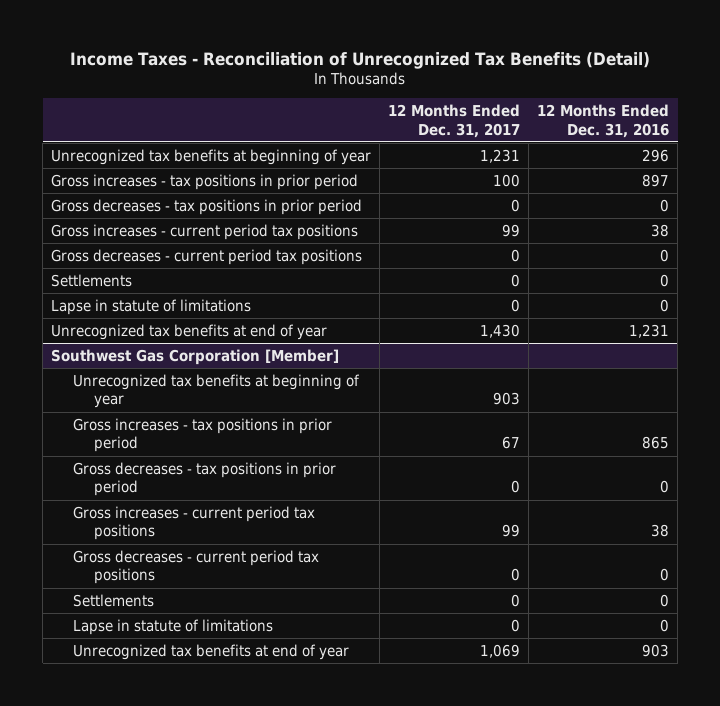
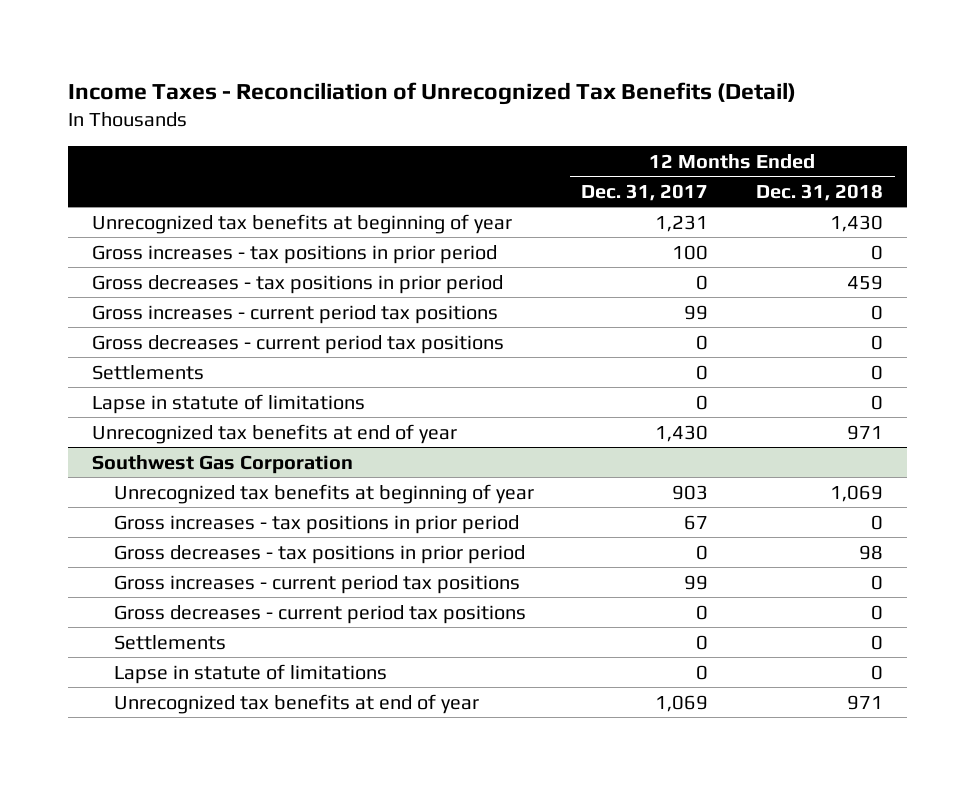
[537,104,670,138] 12 Months Ended Dec. 31, 2016 -> none
none -> [755,183,883,201] Dec. 31, 2018
[51,348,340,365] Southwest Gas Corporation [Member] -> [92,454,354,474] Southwest Gas Corporation

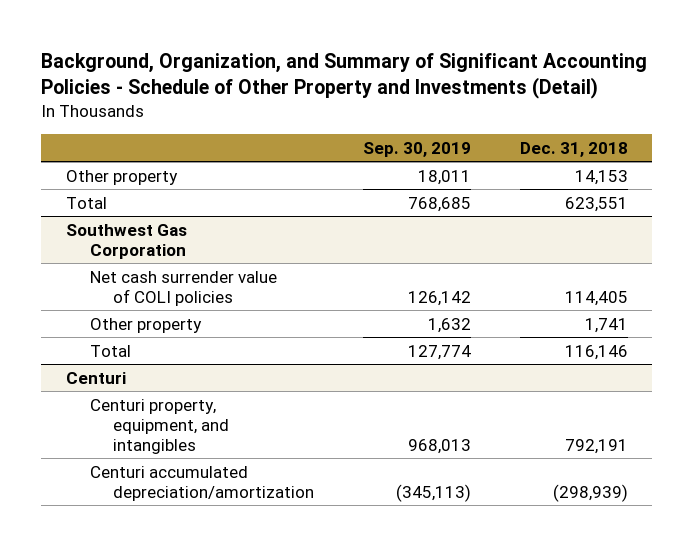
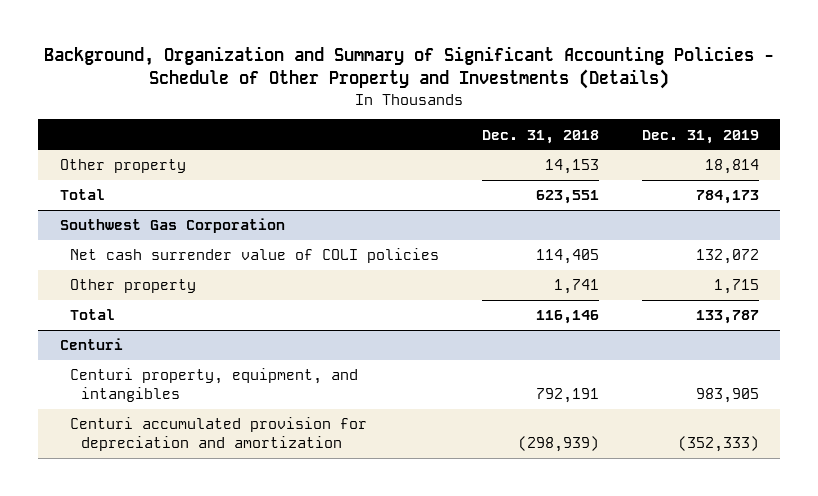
[41,52,648,100] Background, Organization, and Summary of Significant Accounting Policies - Schedule of Other Property and Investments (Detail) -> [44,46,775,90] Background, Organization and Summary of Significant Accounting Policies - Schedule of Other Property and Investments (Details)
[363,141,472,157] Sep. 30, 2019 -> none
none -> [641,129,759,144] Dec. 31, 2019
[89,465,315,501] Centuri accumulated depreciation/amortization -> [70,417,368,452] Centuri accumulated provision for depreciation and amortization

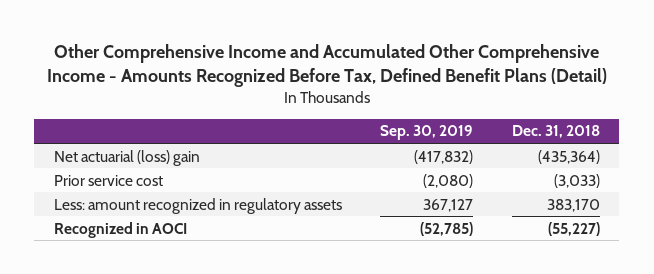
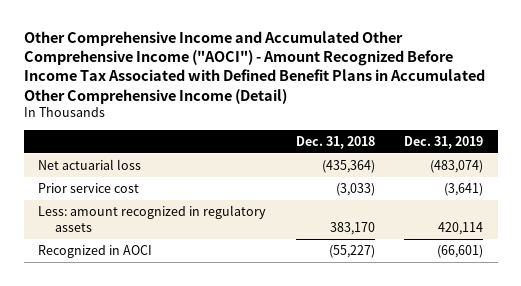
[46,44,607,88] Other Comprehensive Income and Accumulated Other Comprehensive Income - Amounts Recognized Before Tax, Defined Benefit Plans (Detail) -> [23,30,485,104] Other Comprehensive Income and Accumulated Other Comprehensive Income ("AOCI") - Amount Recognized Before Income Tax Associated with Defined Benefit Plans in Accumulated Other Comprehensive Income (Detail)
[380,125,474,141] Sep. 30, 2019 -> none
none -> [404,135,484,149] Dec. 31, 2019
[53,149,200,166] Net actuarial (loss) gain -> [38,159,142,171] Net actuarial loss

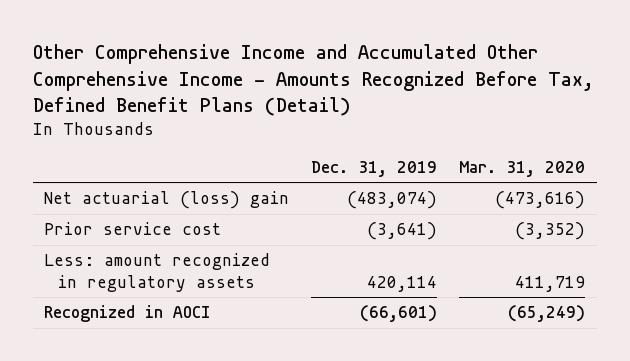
[23,30,485,104] Other Comprehensive Income and Accumulated Other Comprehensive Income ("AOCI") - Amount Recognized Before Income Tax Associated with Defined Benefit Plans in Accumulated Other Comprehensive Income (Detail) -> [32,44,594,116] Other Comprehensive Income and Accumulated Other Comprehensive Income - Amounts Recognized Before Tax, Defined Benefit Plans (Detail)
[295,135,375,149] Dec. 31, 2018 -> none
none -> [459,160,586,177] Mar. 31, 2020
[38,159,142,171] Net actuarial loss -> [44,191,290,210] Net actuarial (loss) gain

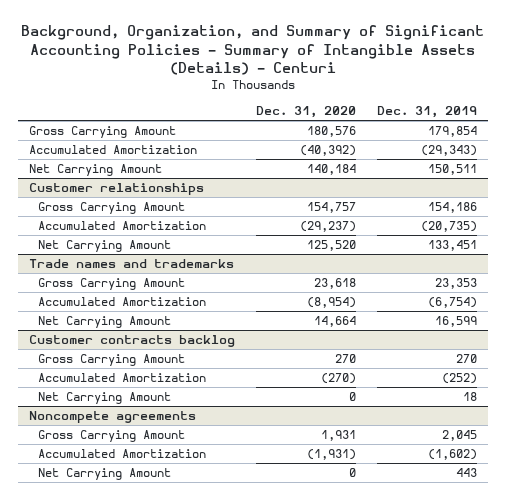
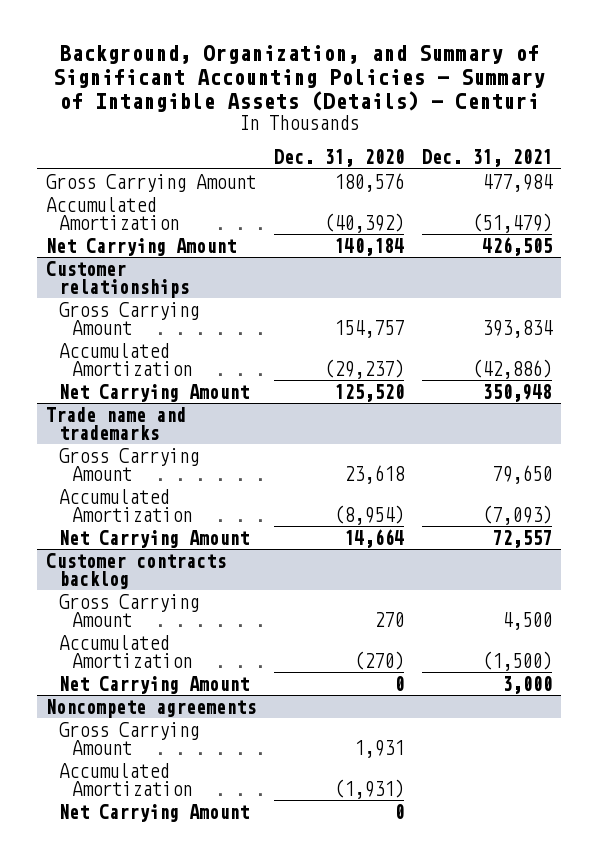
[377,106,478,119] Dec. 31, 2019 -> none
none -> [421,149,552,168] Dec. 31, 2021
[28,259,234,269] Trade names and trademarks -> [45,406,186,440] Trade name and trademarks

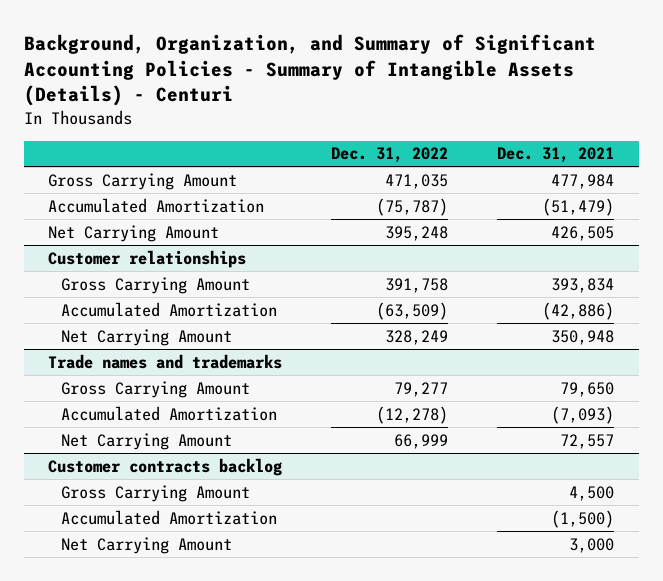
[273,149,404,168] Dec. 31, 2020 -> none
none -> [331,147,449,164] Dec. 31, 2022
[45,406,186,440] Trade name and trademarks -> [48,353,283,369] Trade names and trademarks
[45,698,256,718] Noncompete agreements -> none
[58,721,199,755] Gross Carrying Amount -> none
[58,762,192,796] Accumulated Amortization -> none
[58,803,249,822] Net Carrying Amount -> none

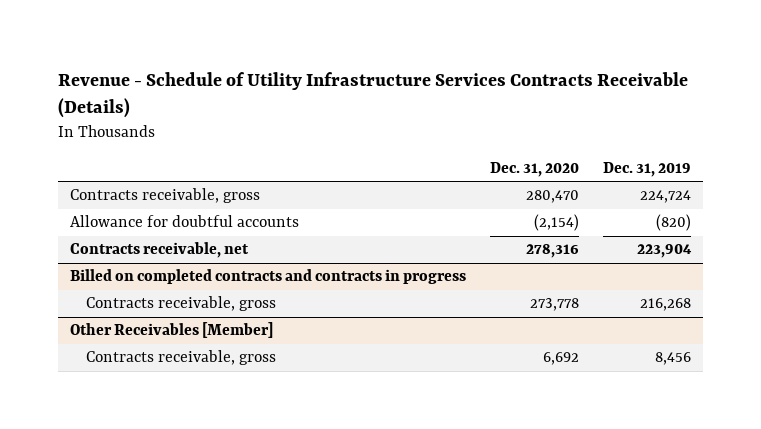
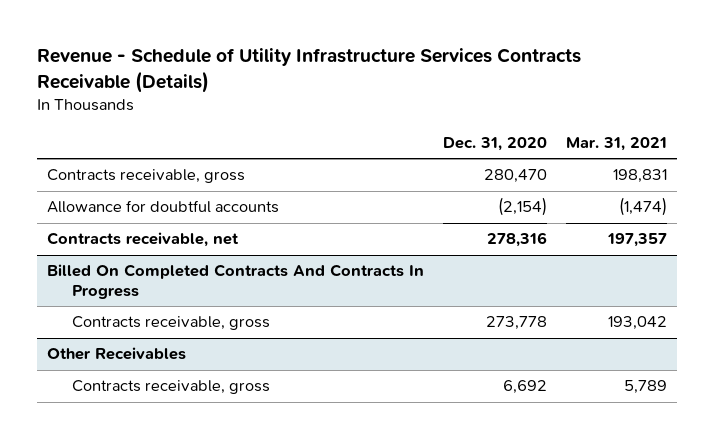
[603,161,692,177] Dec. 31, 2019 -> none
none -> [566,136,668,151] Mar. 31, 2021
[70,269,467,285] Billed on completed contracts and contracts in progress -> [46,264,424,299] Billed On Completed Contracts And Contracts In Progress
[70,322,274,339] Other Receivables [Member] -> [46,347,186,361] Other Receivables

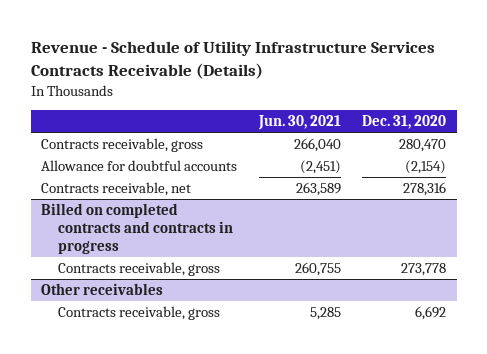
[566,136,668,151] Mar. 31, 2021 -> none
none -> [257,115,341,131] Jun. 30, 2021
[46,264,424,299] Billed On Completed Contracts And Contracts In Progress -> [41,202,233,254] Billed on completed contracts and contracts in progress
[46,347,186,361] Other Receivables -> [41,282,164,295] Other receivables

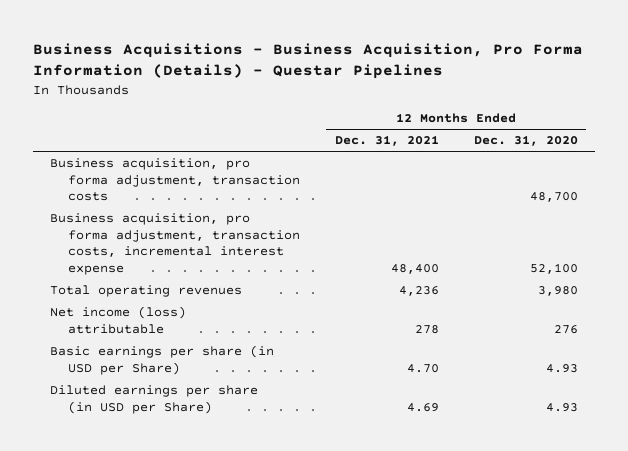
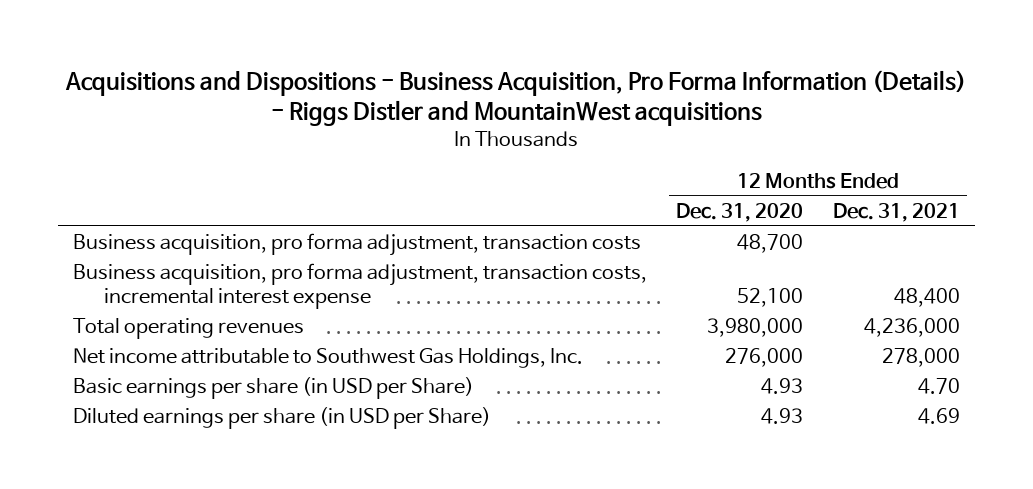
[32,42,583,80] Business Acquisitions - Business Acquisition, Pro Forma Information (Details) - Questar Pipelines -> [65,69,967,127] Acquisitions and Dispositions - Business Acquisition, Pro Forma Information (Details) - Riggs Distler and MountainWest acquisitions
[398,285,439,296] 4,236 -> [864,318,961,338] 4,236,000
[537,285,578,296] 3,980 -> [707,318,804,338] 3,980,000
[50,305,187,334] Net income (loss) attributable -> [72,348,583,369] Net income attributable to Southwest Gas Holdings, Inc.
[414,324,439,334] 278 -> [882,348,961,368] 278,000
[553,324,578,334] 276 -> [725,348,804,368] 276,000

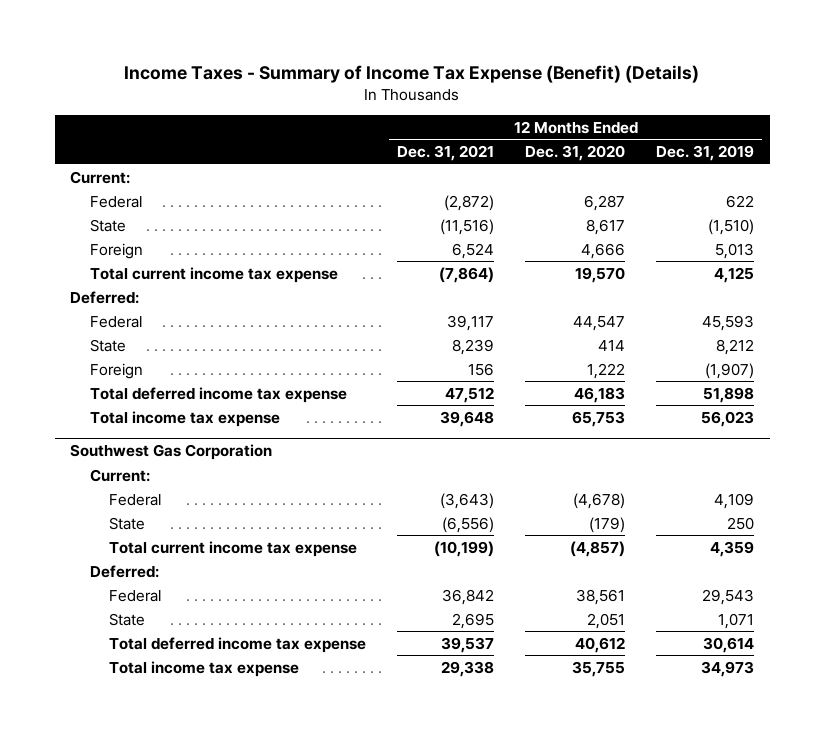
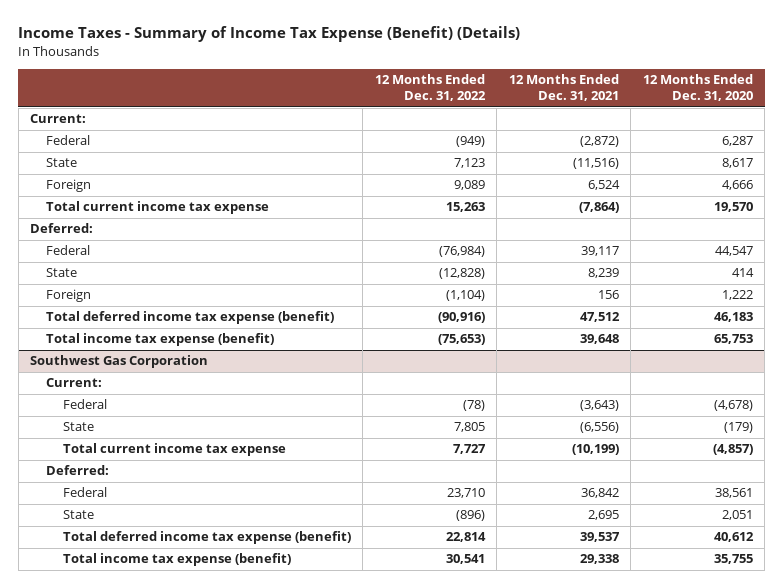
[656,145,755,162] Dec. 31, 2019 -> none
none -> [374,74,486,102] 12 Months Ended Dec. 31, 2022
[89,386,347,403] Total deferred income tax expense -> [46,311,335,325] Total deferred income tax expense (benefit)
[89,410,280,427] Total income tax expense -> [46,333,275,347] Total income tax expense (benefit)
[109,636,367,653] Total deferred income tax expense -> [62,531,351,545] Total deferred income tax expense (benefit)
[109,660,300,677] Total income tax expense -> [62,553,291,567] Total income tax expense (benefit)

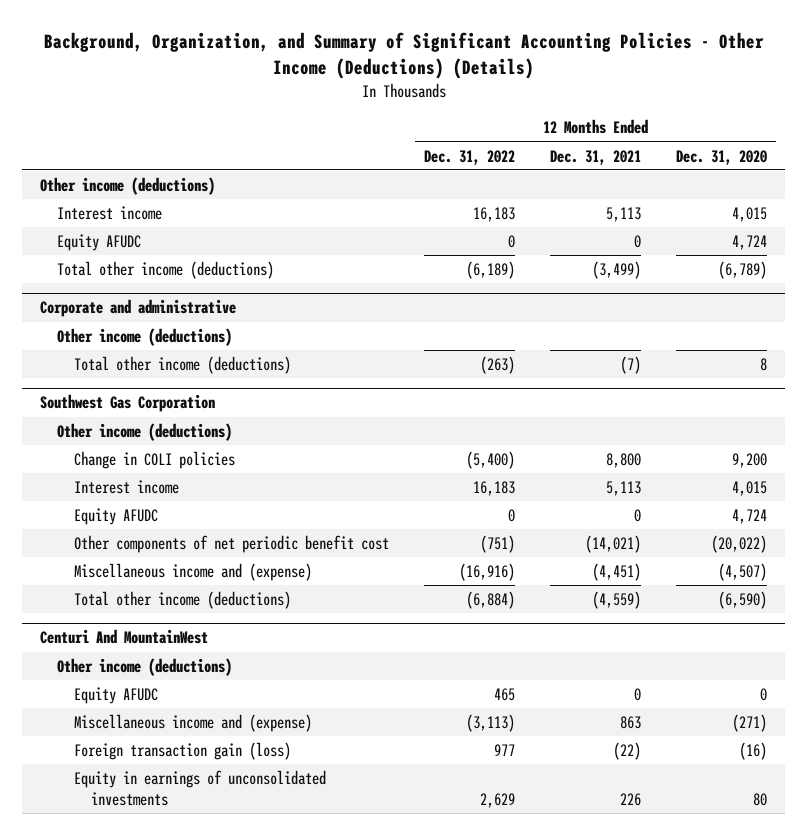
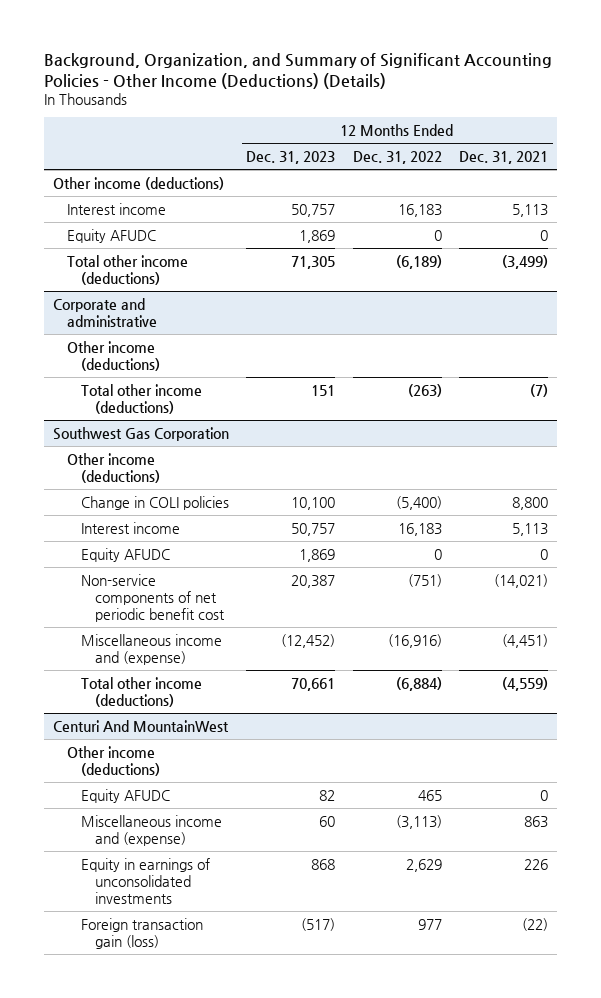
[676,149,768,165] Dec. 31, 2020 -> none
none -> [246,150,336,164] Dec. 31, 2023
[74,535,390,554] Other components of net periodic benefit cost -> [80,573,225,623] Non-service components of net periodic benefit cost
[74,742,292,761] Foreign transaction gain (loss) -> [80,917,203,949] Foreign transaction gain (loss)

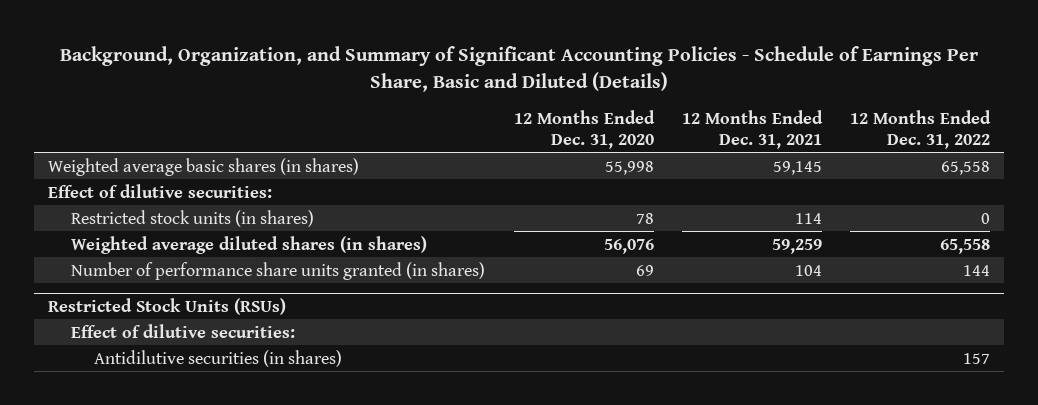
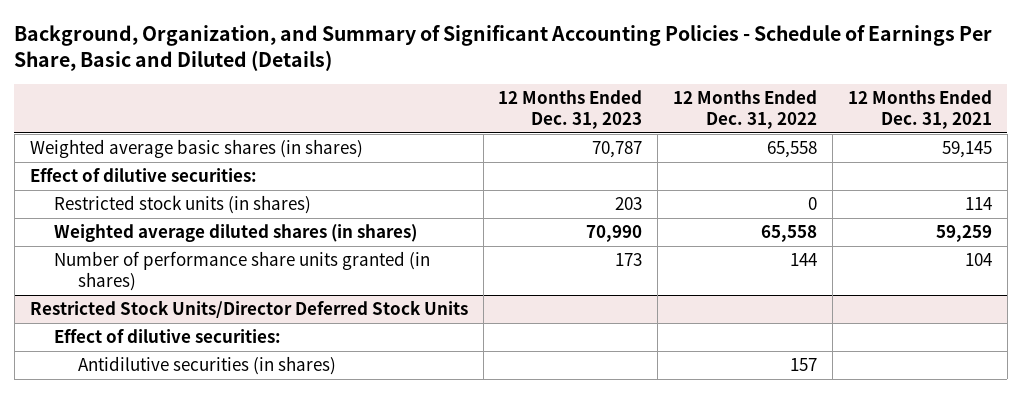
[513,110,655,149] 12 Months Ended Dec. 31, 2020 -> none
none -> [498,90,643,129] 12 Months Ended Dec. 31, 2023
[47,297,286,315] Restricted Stock Units (RSUs) -> [29,300,468,319] Restricted Stock Units/Director Deferred Stock Units

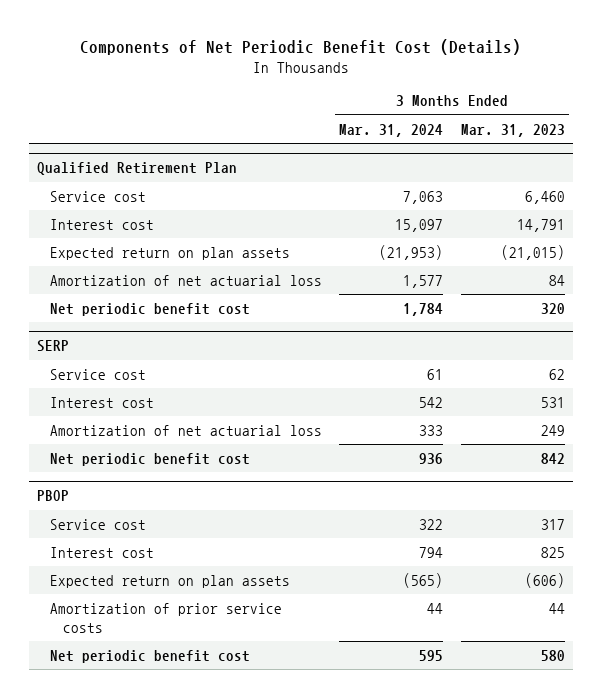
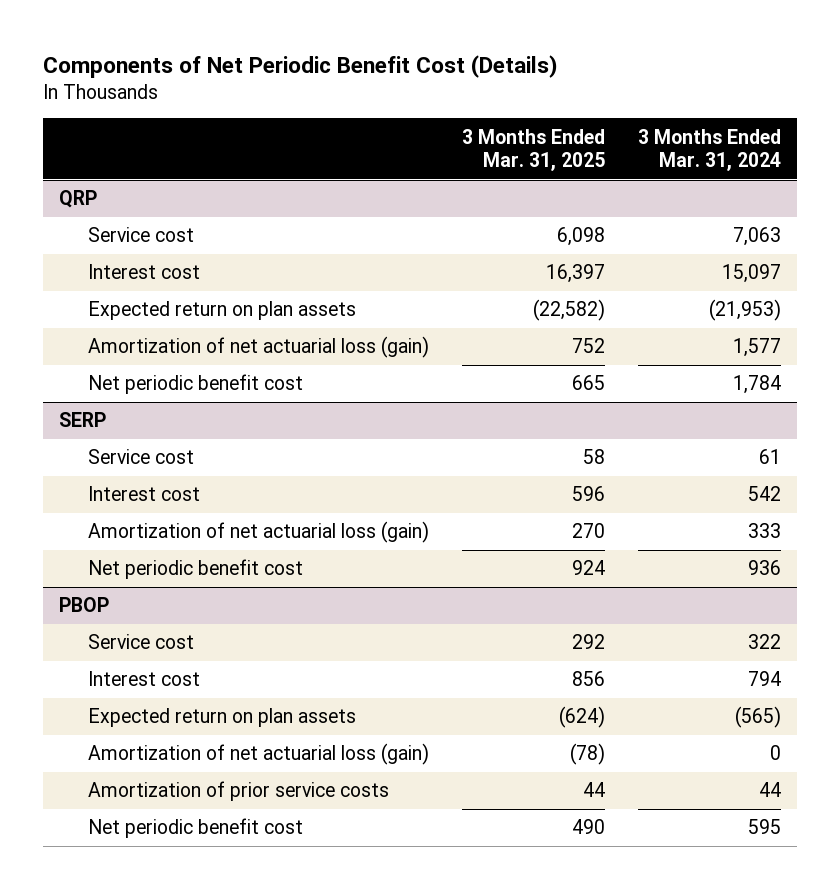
[460,123,565,137] Mar. 31, 2023 -> none
none -> [461,128,605,171] 3 Months Ended Mar. 31, 2025
[37,162,238,176] Qualified Retirement Plan -> [59,190,98,209] QRP
[50,274,323,286] Amortization of net actuarial loss -> [87,336,429,359] Amortization of net actuarial loss (gain)
[50,424,323,436] Amortization of net actuarial loss -> [87,521,429,544] Amortization of net actuarial loss (gain)
none -> [87,743,429,766] Amortization of net actuarial loss (gain)

